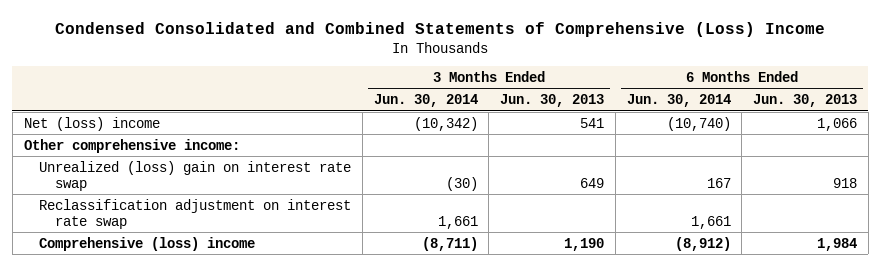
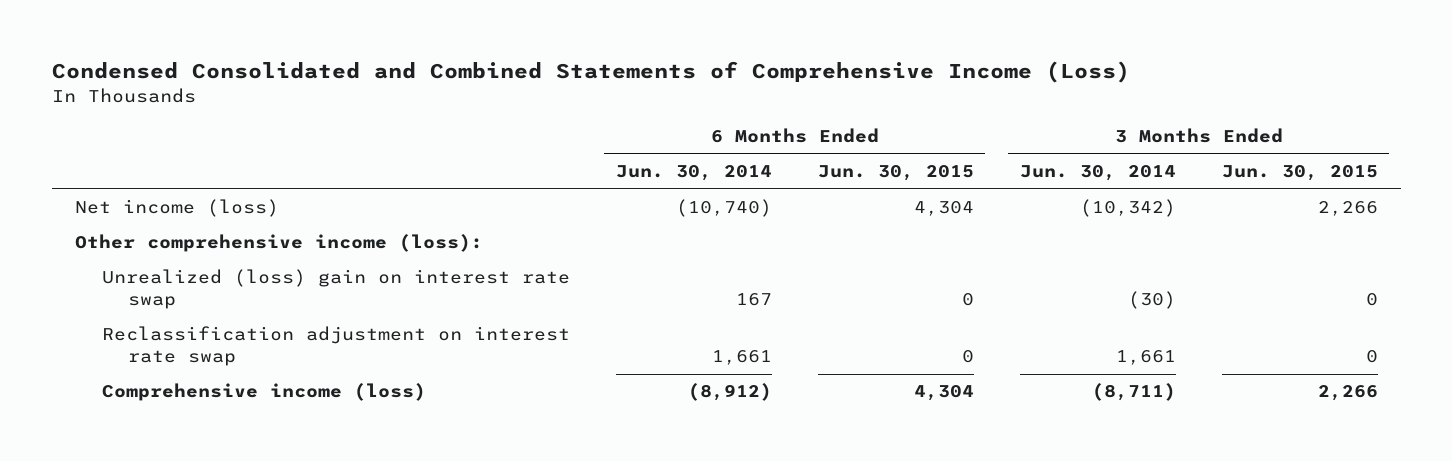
[55,21,826,37] Condensed Consolidated and Combined Statements of Comprehensive (Loss) Income -> [51,61,1130,84] Condensed Consolidated and Combined Statements of Comprehensive Income (Loss)
[500,94,605,108] Jun. 30, 2013 -> none
[753,94,858,108] Jun. 30, 2013 -> none
none -> [817,165,974,182] Jun. 30, 2015
none -> [1221,165,1378,182] Jun. 30, 2015
[23,116,160,131] Net (loss) income -> [74,199,279,218] Net income (loss)
[23,138,240,153] Other comprehensive income: -> [74,234,483,253] Other comprehensive income (loss):
[39,236,256,251] Comprehensive (loss) income -> [101,383,426,402] Comprehensive income (loss)

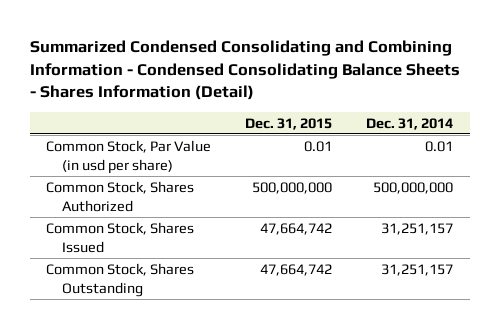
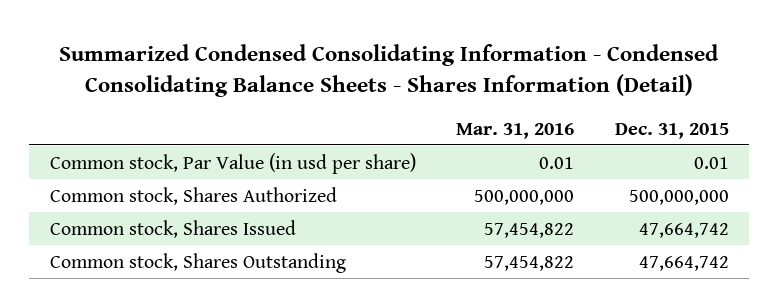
[29,40,460,101] Summarized Condensed Consolidating and Combining Information - Condensed Consolidating Balance Sheets - Shares Information (Detail) -> [59,43,720,97] Summarized Condensed Consolidating Information - Condensed Consolidating Balance Sheets - Shares Information (Detail)
[365,117,453,130] Dec. 31, 2014 -> none
none -> [456,122,575,139] Mar. 31, 2016
[46,139,212,174] Common Stock, Par Value (in usd per share) -> [49,152,416,174] Common stock, Par Value (in usd per share)
[46,180,195,212] Common Stock, Shares Authorized -> [49,186,337,205] Common stock, Shares Authorized
[46,221,195,253] Common Stock, Shares Issued -> [49,219,296,238] Common stock, Shares Issued
[46,262,195,297] Common Stock, Shares Outstanding -> [49,252,346,273] Common stock, Shares Outstanding

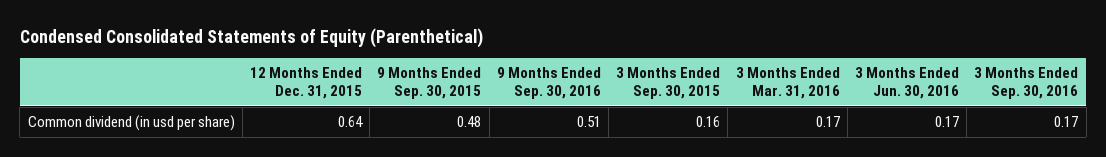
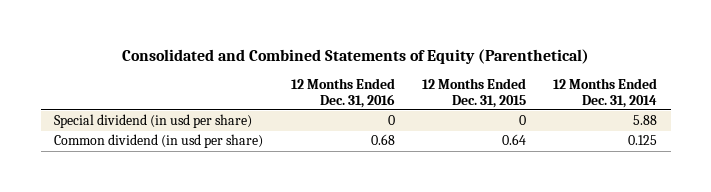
[19,28,483,49] Condensed Consolidated Statements of Equity (Parenthetical) -> [121,49,589,65] Consolidated and Combined Statements of Equity (Parenthetical)
[377,67,482,100] 9 Months Ended Sep. 30, 2015 -> none
[496,67,601,100] 9 Months Ended Sep. 30, 2016 -> none
[616,67,721,100] 3 Months Ended Sep. 30, 2015 -> none
[735,67,840,100] 3 Months Ended Mar. 31, 2016 -> none
[854,67,959,100] 3 Months Ended Jun. 30, 2016 -> none
[974,67,1079,100] 3 Months Ended Sep. 30, 2016 -> none
none -> [290,77,395,108] 12 Months Ended Dec. 31, 2016
none -> [553,77,658,108] 12 Months Ended Dec. 31, 2014
none -> [54,114,253,129] Special dividend (in usd per share)

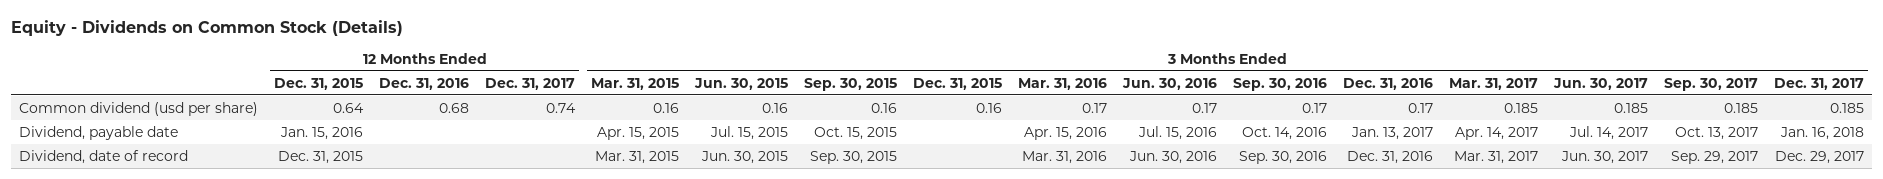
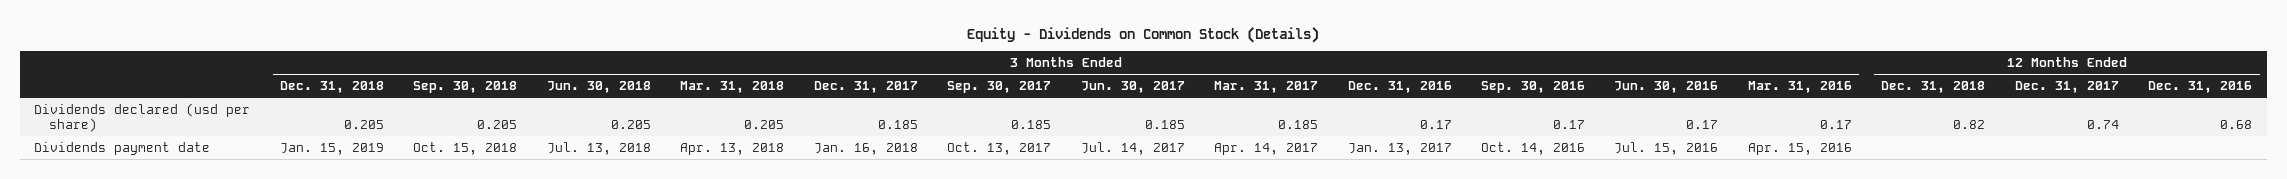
[274,77,364,90] Dec. 31, 2015 -> none
[591,77,680,90] Mar. 31, 2015 -> none
[694,77,789,90] Jun. 30, 2015 -> none
[804,77,898,91] Sep. 30, 2015 -> none
[913,77,1003,90] Dec. 31, 2015 -> none
none -> [279,81,384,94] Dec. 31, 2018
none -> [413,81,518,94] Sep. 30, 2018
none -> [546,81,651,94] Jun. 30, 2018
none -> [680,81,785,94] Mar. 31, 2018
none -> [1881,81,1986,94] Dec. 31, 2018
[19,149,189,164] Dividend, date of record -> none
[19,101,259,116] Common dividend (usd per share) -> [34,102,251,132] Dividends declared (usd per share)
[19,125,179,140] Dividend, payable date -> [34,141,211,155] Dividends payment date

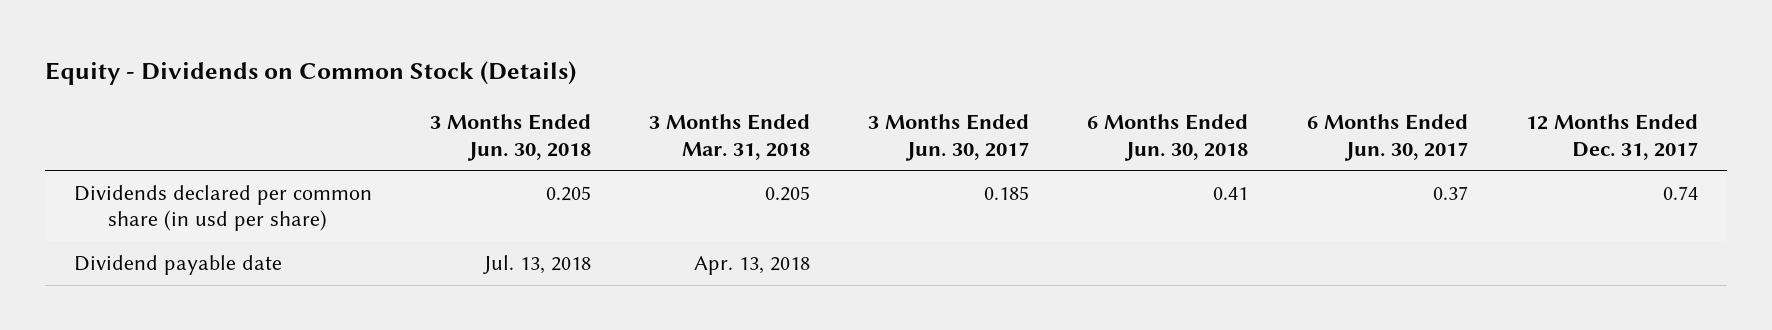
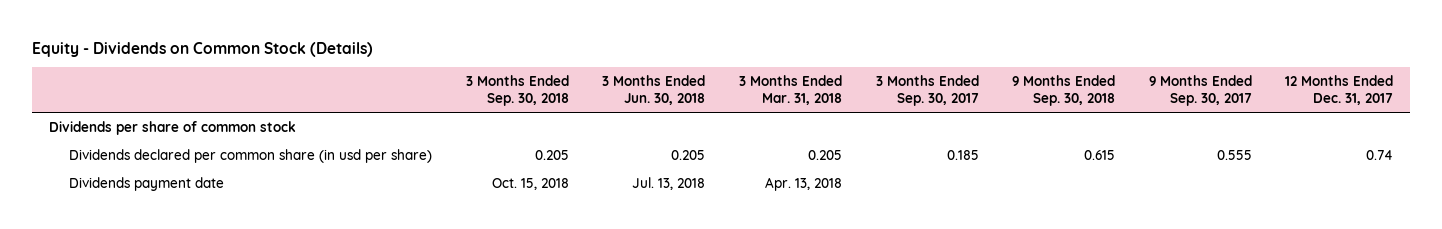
[868,114,1030,161] 3 Months Ended Jun. 30, 2017 -> none
[1087,114,1249,161] 6 Months Ended Jun. 30, 2018 -> none
[1306,114,1468,161] 6 Months Ended Jun. 30, 2017 -> none
none -> [465,74,569,107] 3 Months Ended Sep. 30, 2018
none -> [875,74,979,107] 3 Months Ended Sep. 30, 2017
none -> [1012,74,1116,107] 9 Months Ended Sep. 30, 2018
none -> [1148,74,1252,107] 9 Months Ended Sep. 30, 2017
none -> [49,120,297,135] Dividends per share of common stock
[73,254,282,275] Dividend payable date -> [69,176,225,191] Dividends payment date

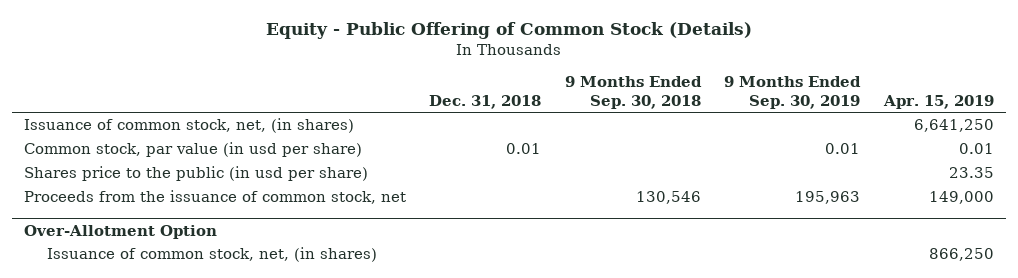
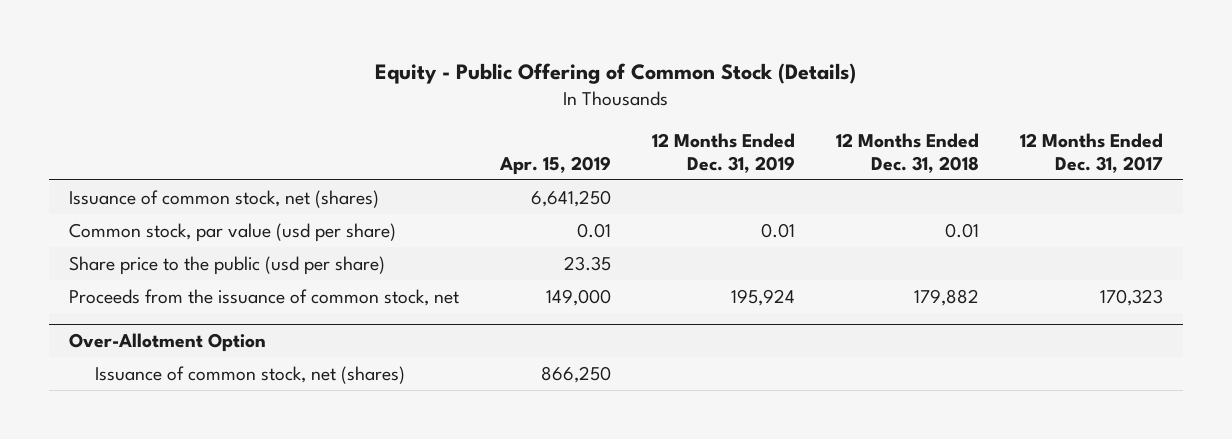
[429,94,542,109] Dec. 31, 2018 -> none
[564,76,702,109] 9 Months Ended Sep. 30, 2018 -> none
[724,76,862,109] 9 Months Ended Sep. 30, 2019 -> none
none -> [652,132,796,173] 12 Months Ended Dec. 31, 2019
none -> [835,132,979,173] 12 Months Ended Dec. 31, 2018
none -> [1019,132,1163,173] 12 Months Ended Dec. 31, 2017
[23,118,354,134] Issuance of common stock, net, (in shares) -> [69,189,380,208] Issuance of common stock, net (shares)
[23,142,362,158] Common stock, par value (in usd per share) -> [69,222,397,242] Common stock, par value (usd per share)
[23,166,368,182] Shares price to the public (in usd per share) -> [69,255,386,275] Share price to the public (usd per share)
[46,247,377,263] Issuance of common stock, net, (in shares) -> [94,365,405,384] Issuance of common stock, net (shares)

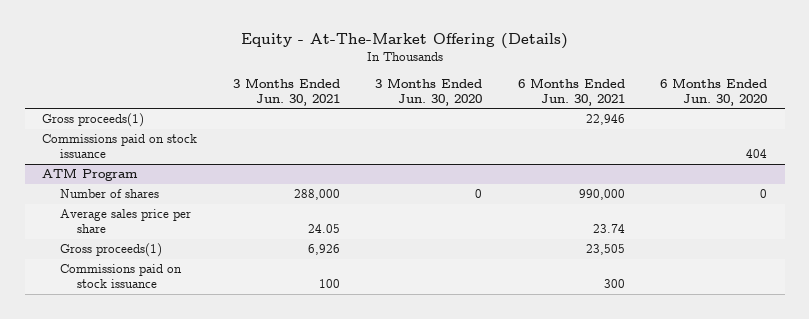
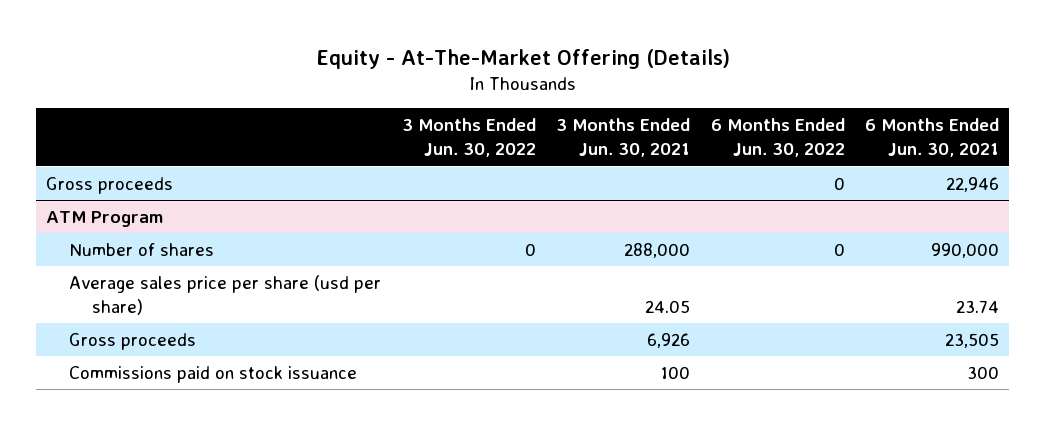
[375,77,483,106] 3 Months Ended Jun. 30, 2020 -> none
[659,77,767,106] 6 Months Ended Jun. 30, 2020 -> none
none -> [401,118,536,158] 3 Months Ended Jun. 30, 2022
none -> [710,118,845,158] 6 Months Ended Jun. 30, 2022
[42,134,198,159] Commissions paid on stock issuance -> none
[42,113,145,128] Gross proceeds(1) -> [46,177,174,195] Gross proceeds
[59,209,191,234] Average sales price per share -> [69,275,382,316] Average sales price per share (usd per share)
[59,243,162,258] Gross proceeds(1) -> [69,333,197,351] Gross proceeds

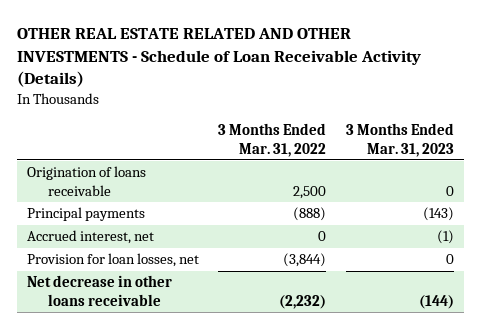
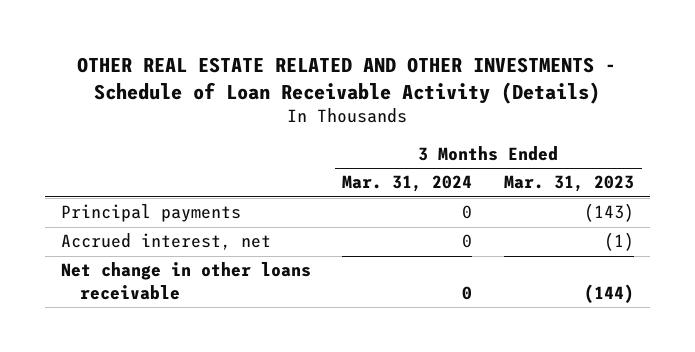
[218,122,327,157] 3 Months Ended Mar. 31, 2022 -> none
none -> [342,175,473,193] Mar. 31, 2024
[26,166,146,196] Origination of loans receivable -> none
[26,253,199,268] Provision for loan losses, net -> none
[26,275,172,306] Net decrease in other loans receivable -> [60,262,311,300] Net change in other loans receivable

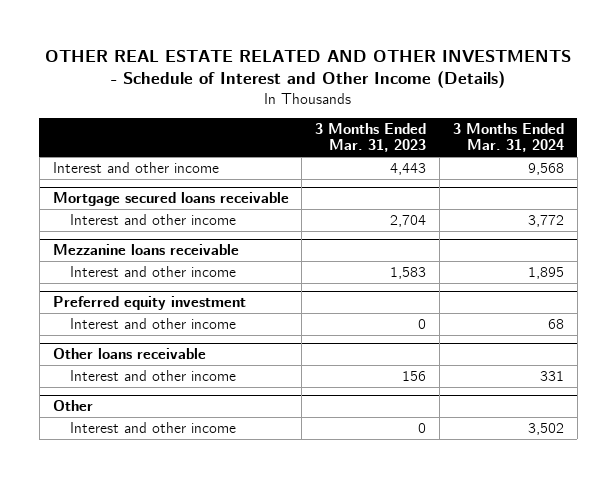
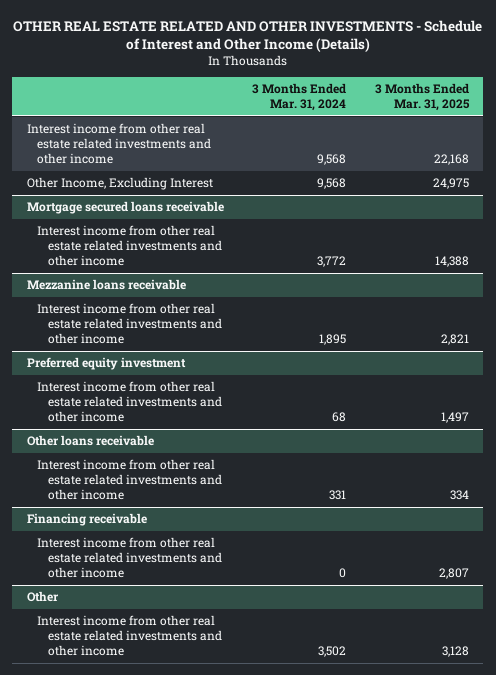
[315,122,427,153] 3 Months Ended Mar. 31, 2023 -> none
none -> [374,83,470,111] 3 Months Ended Mar. 31, 2025
[52,161,219,173] Interest and other income -> [26,123,212,165] Interest income from other real estate related investments and other income
none -> [26,177,213,191] Other Income, Excluding Interest
[69,213,236,225] Interest and other income -> [37,225,222,267] Interest income from other real estate related investments and other income
[69,265,236,277] Interest and other income -> [37,303,222,345] Interest income from other real estate related investments and other income
[69,317,236,329] Interest and other income -> [37,381,222,423] Interest income from other real estate related investments and other income
[69,369,236,381] Interest and other income -> [37,459,222,501] Interest income from other real estate related investments and other income
none -> [26,513,147,527] Financing receivable
none -> [37,537,222,579] Interest income from other real estate related investments and other income
[69,421,236,433] Interest and other income -> [37,615,222,657] Interest income from other real estate related investments and other income

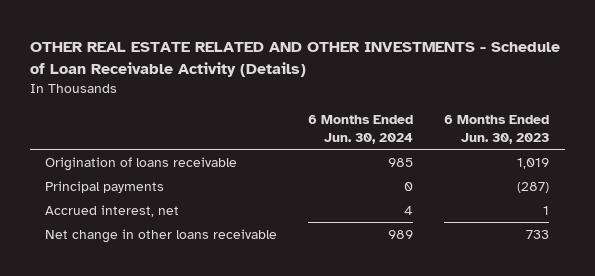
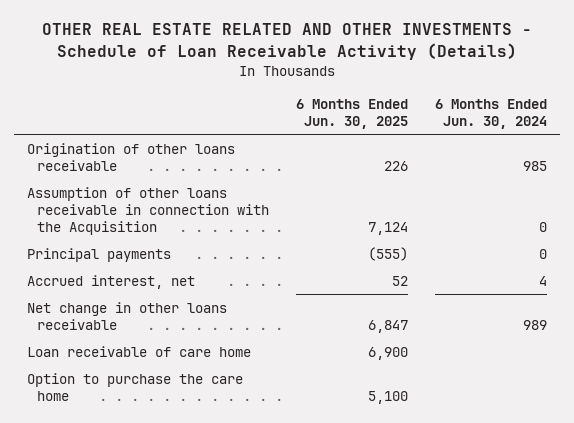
[444,114,550,144] 6 Months Ended Jun. 30, 2023 -> none
none -> [295,98,408,130] 6 Months Ended Jun. 30, 2025
[45,156,238,171] Origination of loans receivable -> [27,142,236,171] Origination of other loans receivable
none -> [27,186,270,236] Assumption of other loans receivable in connection with the Acquisition
none -> [27,345,252,357] Loan receivable of care home
none -> [27,372,244,401] Option to purchase the care home

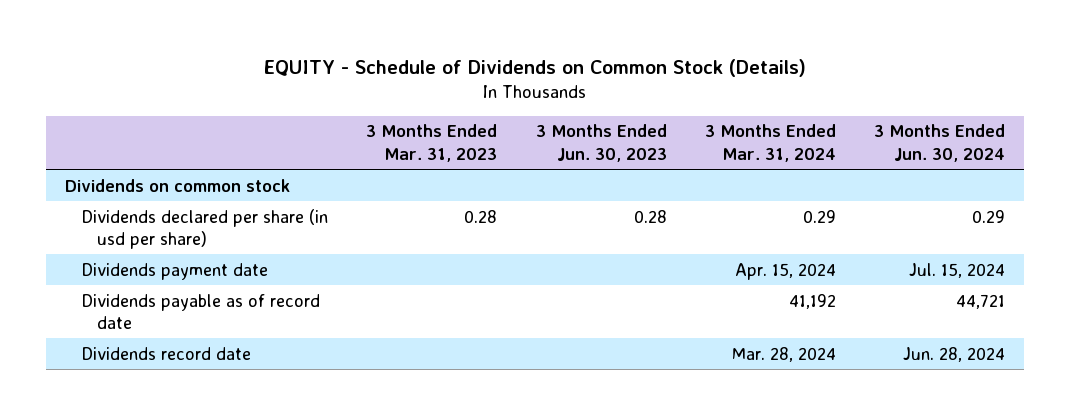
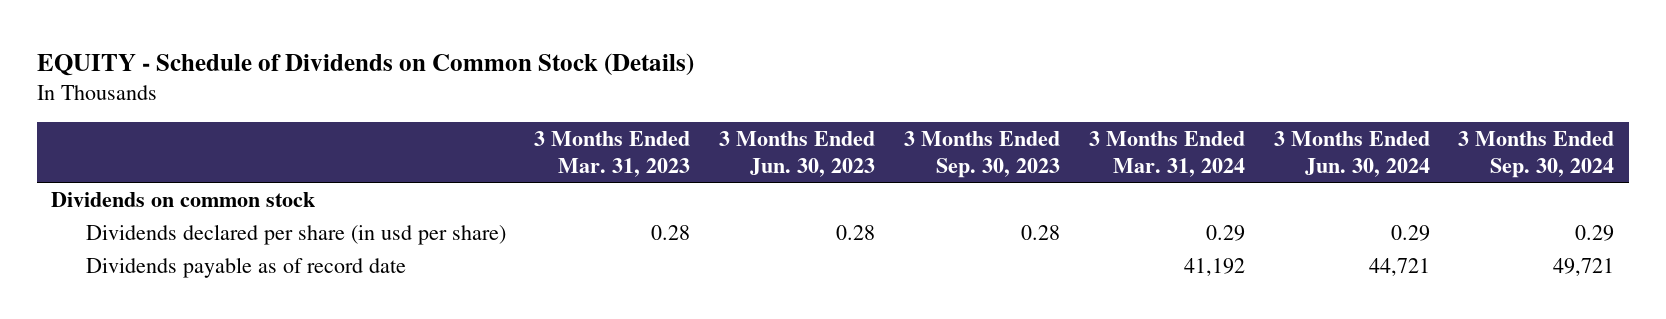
none -> [904,130,1061,178] 3 Months Ended Sep. 30, 2023
none -> [1458,130,1615,178] 3 Months Ended Sep. 30, 2024
[81,262,269,280] Dividends payment date -> none
[81,346,252,360] Dividends record date -> none

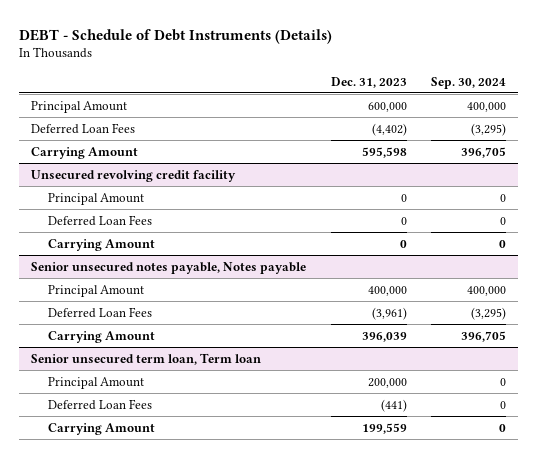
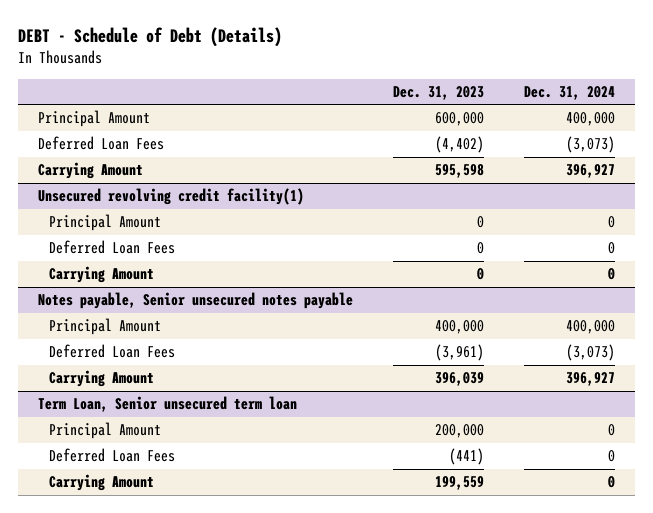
[19,28,333,44] DEBT - Schedule of Debt Instruments (Details) -> [17,27,282,48] DEBT - Schedule of Debt (Details)
[430,76,506,89] Sep. 30, 2024 -> none
none -> [523,85,615,100] Dec. 31, 2024
[31,169,237,182] Unsecured revolving credit facility -> [37,188,304,206] Unsecured revolving credit facility(1)
[31,261,307,274] Senior unsecured notes payable, Notes payable -> [37,292,353,310] Notes payable, Senior unsecured notes payable
[31,352,262,365] Senior unsecured term loan, Term loan -> [37,396,297,413] Term Loan, Senior unsecured term loan

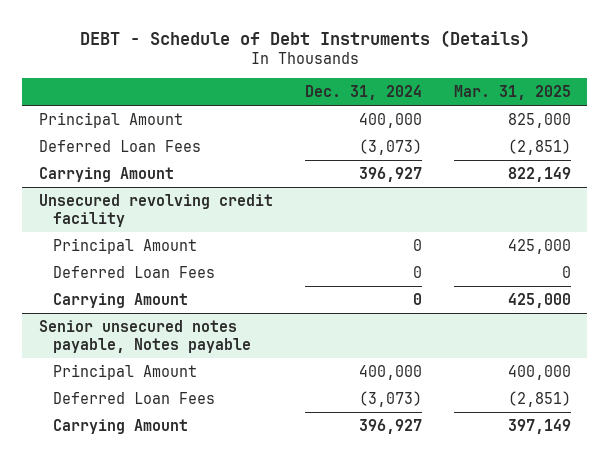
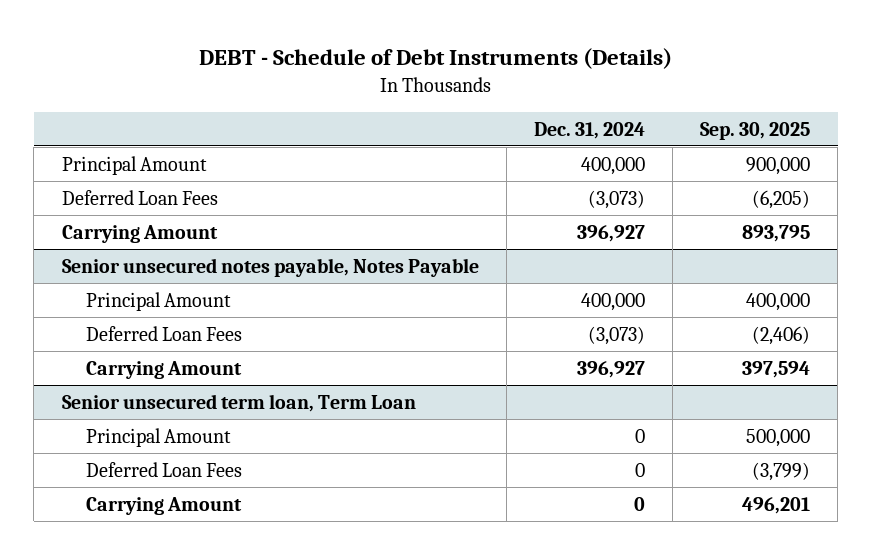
[453,85,571,101] Mar. 31, 2025 -> none
none -> [700,121,811,140] Sep. 30, 2025
[38,193,273,228] Unsecured revolving credit facility -> none
[52,237,197,254] Principal Amount -> none
[52,265,215,278] Deferred Loan Fees -> none
[52,292,188,308] Carrying Amount -> none
[38,319,251,354] Senior unsecured notes payable, Notes payable -> [61,257,479,277] Senior unsecured notes payable, Notes Payable
none -> [61,393,416,412] Senior unsecured term loan, Term Loan
none -> [86,427,232,447] Principal Amount
none -> [86,461,243,477] Deferred Loan Fees
none -> [86,496,243,515] Carrying Amount

